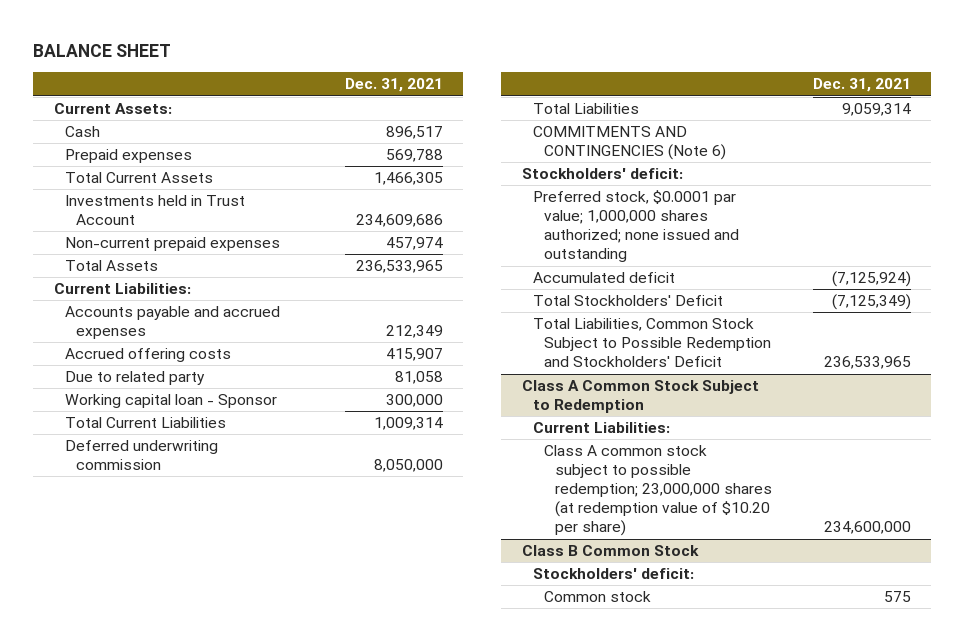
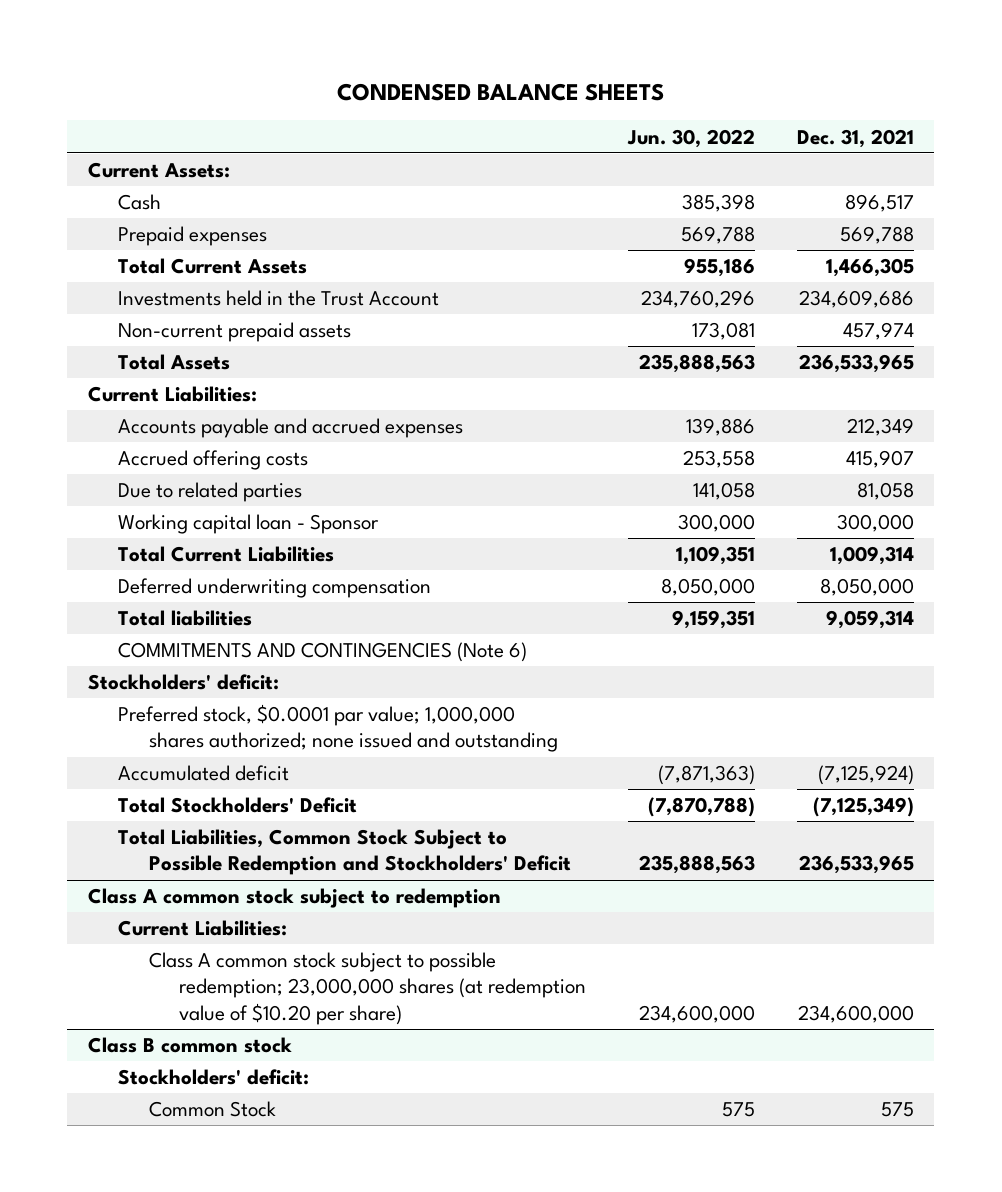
[33,44,172,58] BALANCE SHEET -> [336,82,664,101] CONDENSED BALANCE SHEETS
none -> [627,128,756,148] Jun. 30, 2022
[64,195,245,226] Investments held in Trust Account -> [118,290,440,307] Investments held in the Trust Account
[64,237,280,252] Non-current prepaid expenses -> [118,322,352,343] Non-current prepaid assets
[64,371,205,386] Due to related party -> [118,482,303,503] Due to related parties
[64,440,218,471] Deferred underwriting commission -> [118,578,432,599] Deferred underwriting compensation
[532,103,639,115] Total Liabilities -> [118,610,253,627] Total liabilities
[521,380,759,414] Class A Common Stock Subject to Redemption -> [87,888,501,909] Class A common stock subject to redemption
[521,545,699,557] Class B Common Stock -> [87,1037,292,1054] Class B common stock
[544,591,652,603] Common stock -> [148,1101,276,1118] Common Stock

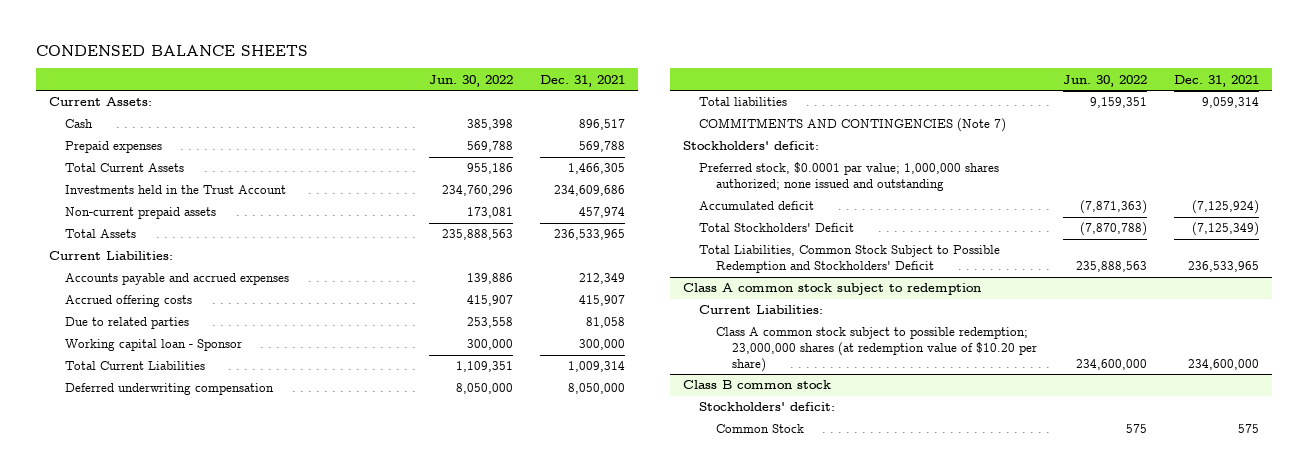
[683,450,756,469] 253,558 -> [467,295,514,307] 415,907
[693,482,756,501] 141,058 -> [467,317,514,329] 253,558
[118,642,528,663] COMMITMENTS AND CONTINGENCIES (Note 6) -> [699,118,1007,133] COMMITMENTS AND CONTINGENCIES (Note 7)

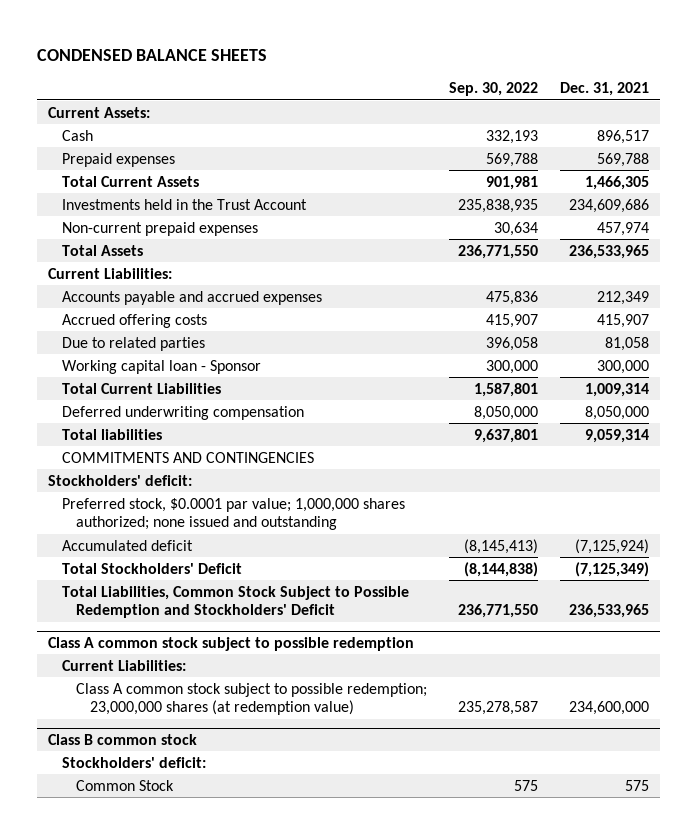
[429,74,514,87] Jun. 30, 2022 -> none
none -> [449,82,539,97] Sep. 30, 2022
[65,207,217,220] Non-current prepaid assets -> [62,221,259,236] Non-current prepaid expenses
[699,118,1007,133] COMMITMENTS AND CONTINGENCIES (Note 7) -> [62,451,315,463] COMMITMENTS AND CONTINGENCIES
[683,283,982,296] Class A common stock subject to redemption -> [48,636,415,651] Class A common stock subject to possible redemption
[715,327,1037,372] Class A common stock subject to possible redemption; 23,000,000 shares (at redemption value of $10.20 per share) -> [76,682,428,716] Class A common stock subject to possible redemption; 23,000,000 shares (at redemption value)

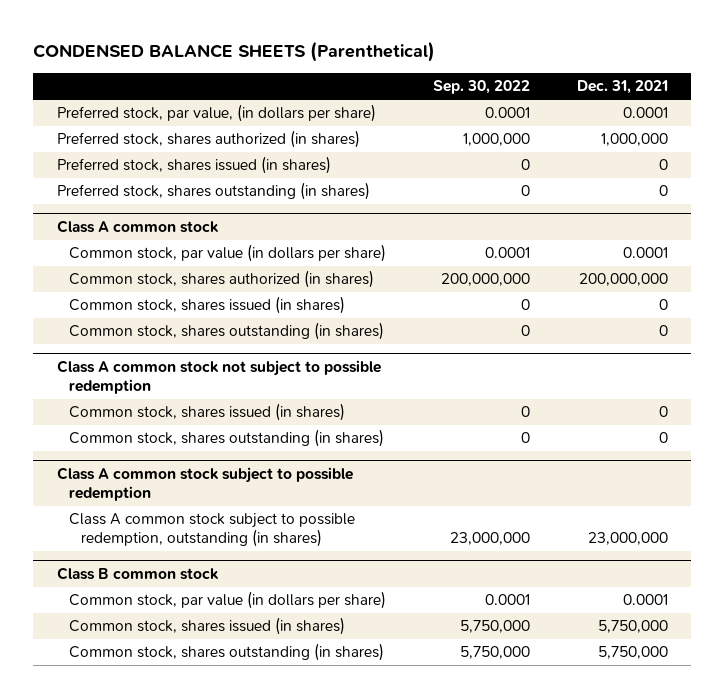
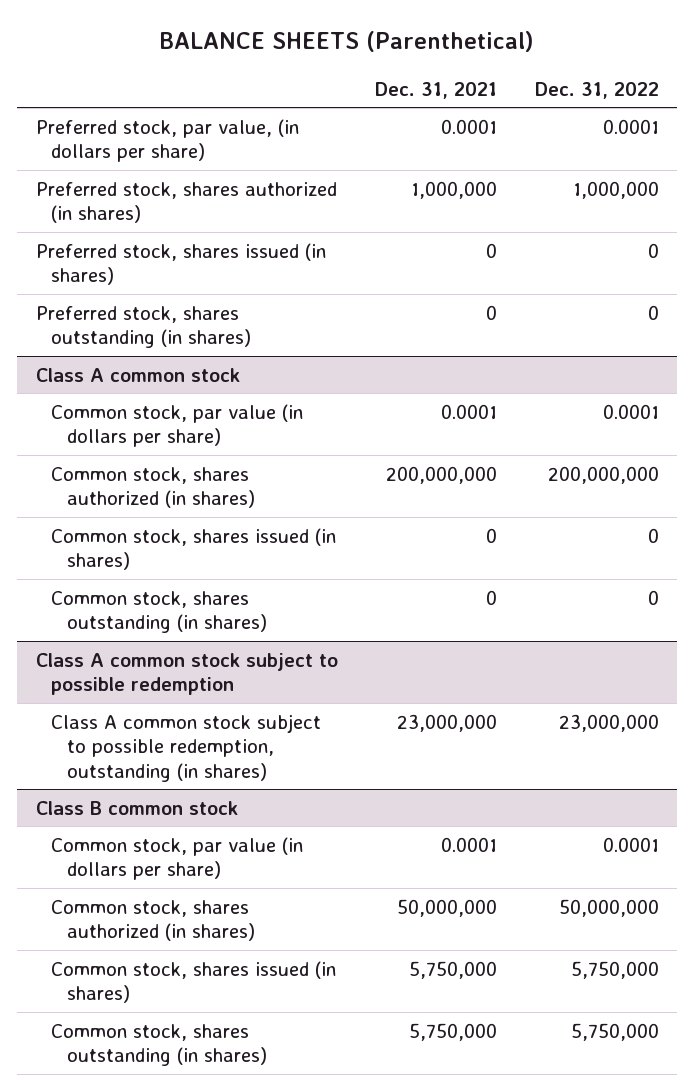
[33,41,436,63] CONDENSED BALANCE SHEETS (Parenthetical) -> [159,31,535,53] BALANCE SHEETS (Parenthetical)
[432,80,530,95] Sep. 30, 2022 -> none
none -> [534,81,659,99] Dec. 31, 2022
[56,359,381,394] Class A common stock not subject to possible redemption -> none
[68,403,345,422] Common stock, shares issued (in shares) -> none
[68,429,384,448] Common stock, shares outstanding (in shares) -> none
none -> [51,899,255,942] Common stock, shares authorized (in shares)

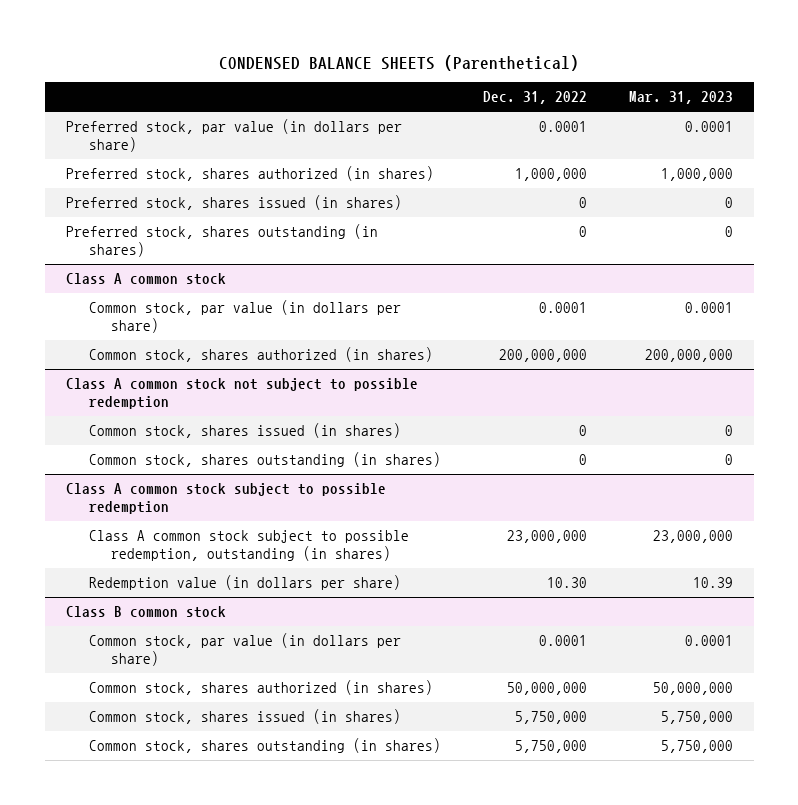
[159,31,535,53] BALANCE SHEETS (Parenthetical) -> [219,54,580,71] CONDENSED BALANCE SHEETS (Parenthetical)
[375,81,498,99] Dec. 31, 2021 -> none
none -> [628,91,733,105] Mar. 31, 2023
[35,118,299,163] Preferred stock, par value, (in dollars per share) -> [65,119,402,153] Preferred stock, par value (in dollars per share)
none -> [65,378,418,410] Class A common stock not subject to possible redemption
none -> [88,575,401,591] Redemption value (in dollars per share)

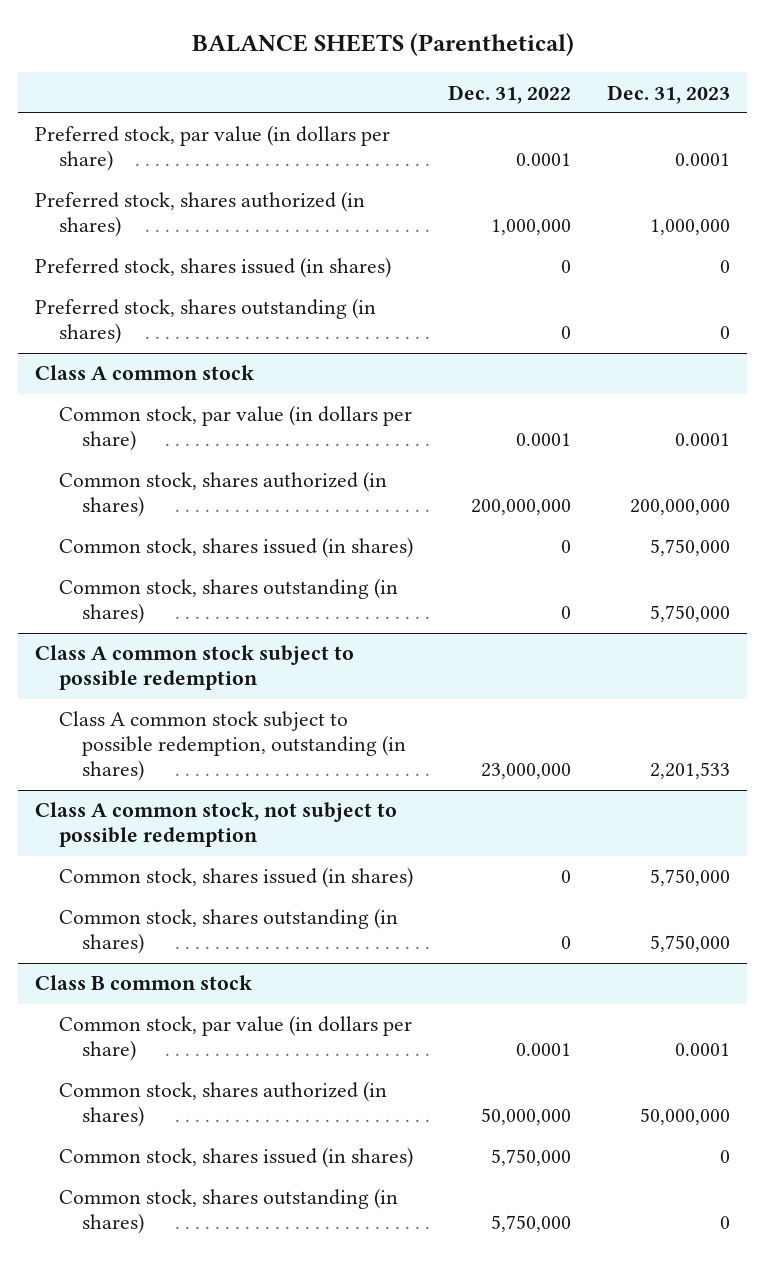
[219,54,580,71] CONDENSED BALANCE SHEETS (Parenthetical) -> [191,32,574,56] BALANCE SHEETS (Parenthetical)
[628,91,733,105] Mar. 31, 2023 -> none
none -> [606,84,730,104] Dec. 31, 2023
[65,378,418,410] Class A common stock not subject to possible redemption -> none
[88,575,401,591] Redemption value (in dollars per share) -> none
none -> [35,802,398,848] Class A common stock, not subject to possible redemption
none -> [58,867,413,889] Common stock, shares issued (in shares)
none -> [58,908,398,955] Common stock, shares outstanding (in shares)

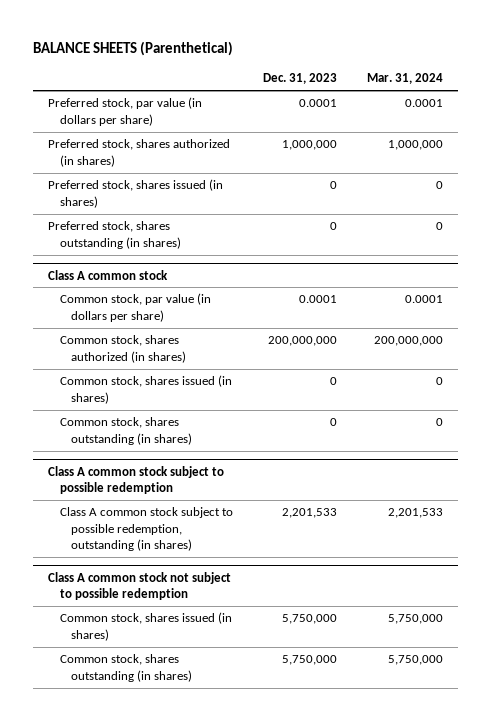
[448,84,572,104] Dec. 31, 2022 -> none
none -> [367,73,444,85] Mar. 31, 2024
[649,539,730,557] 5,750,000 -> [329,377,337,386] 0
[649,605,730,623] 5,750,000 -> [329,418,337,427] 0
[35,802,398,848] Class A common stock, not subject to possible redemption -> [47,571,231,601] Class A common stock not subject to possible redemption
[35,975,253,991] Class B common stock -> none
[58,1015,412,1062] Common stock, par value (in dollars per share) -> none
[58,1081,387,1128] Common stock, shares authorized (in shares) -> none
[58,1147,413,1169] Common stock, shares issued (in shares) -> none
[58,1188,398,1235] Common stock, shares outstanding (in shares) -> none

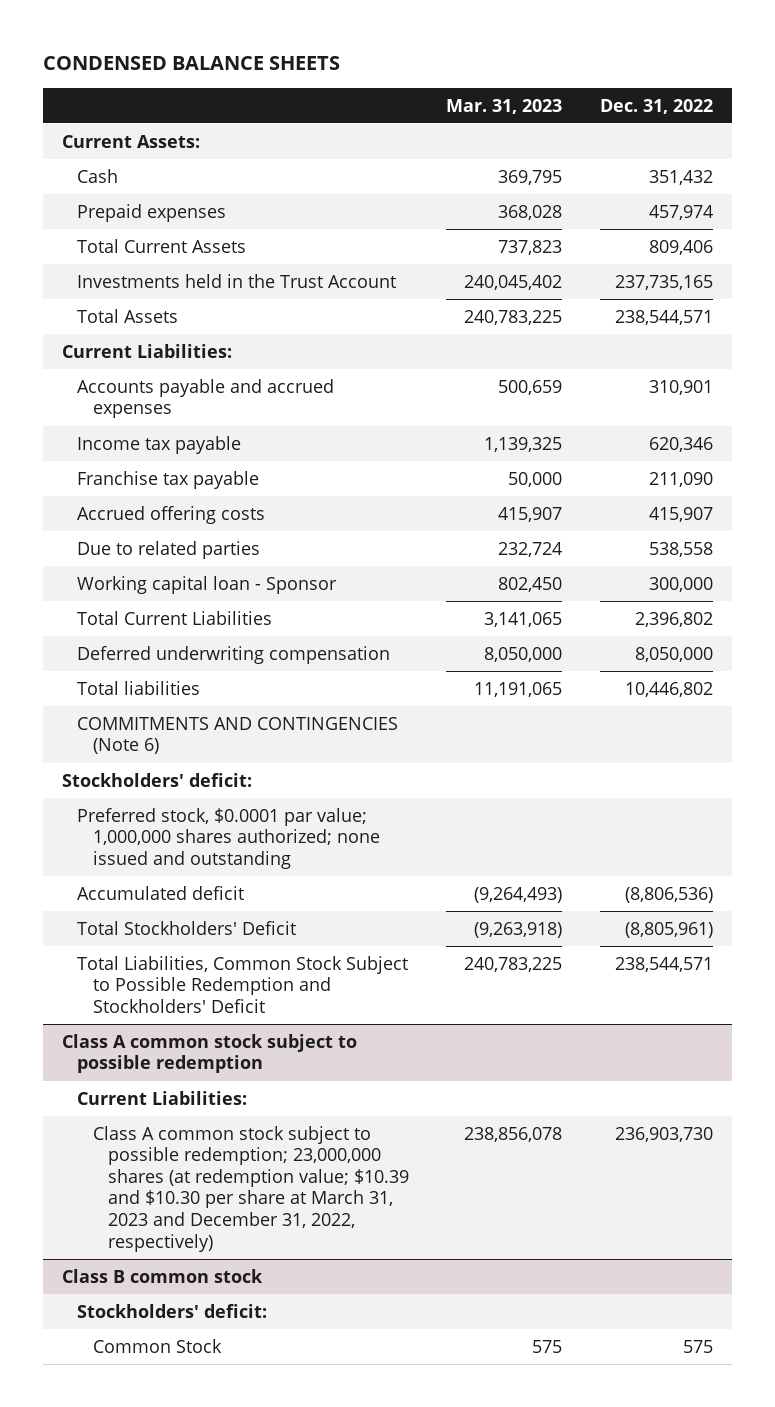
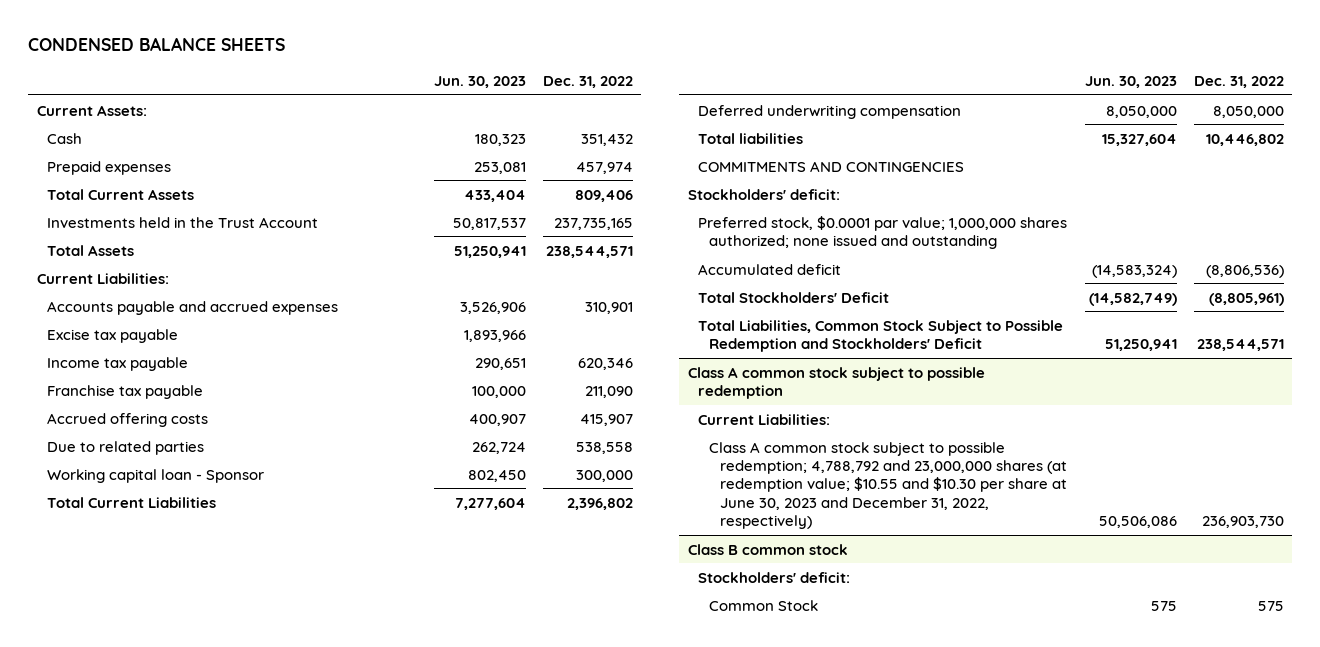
[446,98,563,114] Mar. 31, 2023 -> none
none -> [433,76,526,89] Jun. 30, 2023
none -> [47,328,179,343] Excise tax payable
[77,716,399,755] COMMITMENTS AND CONTINGENCIES (Note 6) -> [698,160,965,172] COMMITMENTS AND CONTINGENCIES
[92,1125,409,1252] Class A common stock subject to possible redemption; 23,000,000 shares (at redemption value; $10.39 and $10.30 per share at March 31, 2023 and December 31, 2022, respectively) -> [709,441,1067,530] Class A common stock subject to possible redemption; 4,788,792 and 23,000,000 shares (at redemption value; $10.55 and $10.30 per share at June 30, 2023 and December 31, 2022, respectively)

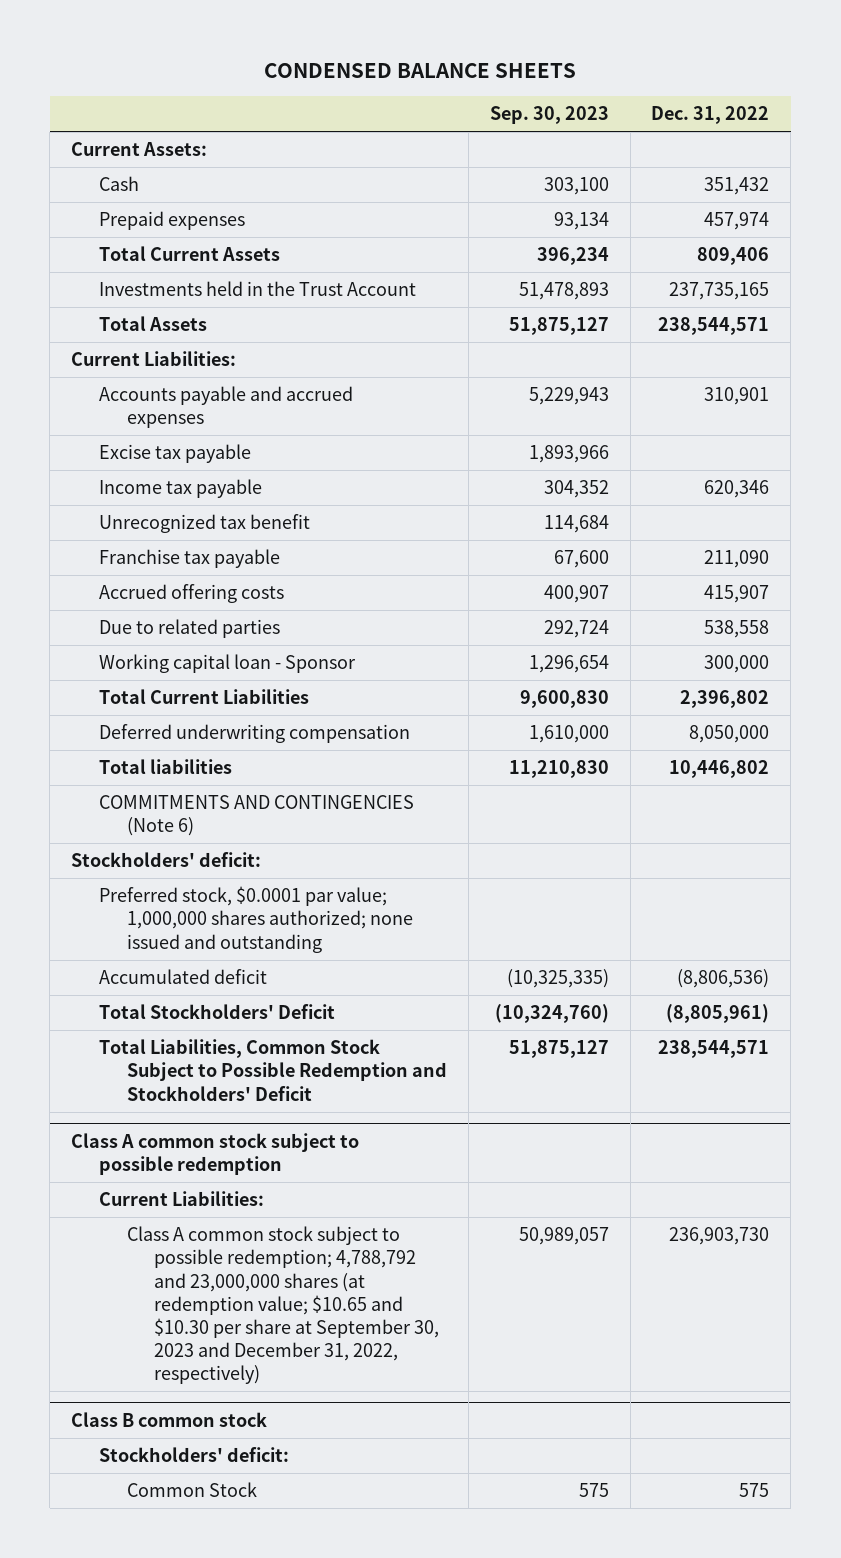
[433,76,526,89] Jun. 30, 2023 -> none
none -> [489,106,609,125] Sep. 30, 2023
none -> [98,514,310,534] Unrecognized tax benefit
[698,160,965,172] COMMITMENTS AND CONTINGENCIES -> [98,795,414,837] COMMITMENTS AND CONTINGENCIES (Note 6)
[709,441,1067,530] Class A common stock subject to possible redemption; 4,788,792 and 23,000,000 shares (at redemption value; $10.55 and $10.30 per share at June 30, 2023 and December 31, 2022, respectively) -> [126,1226,440,1385] Class A common stock subject to possible redemption; 4,788,792 and 23,000,000 shares (at redemption value; $10.65 and $10.30 per share at September 30, 2023 and December 31, 2022, respectively)

